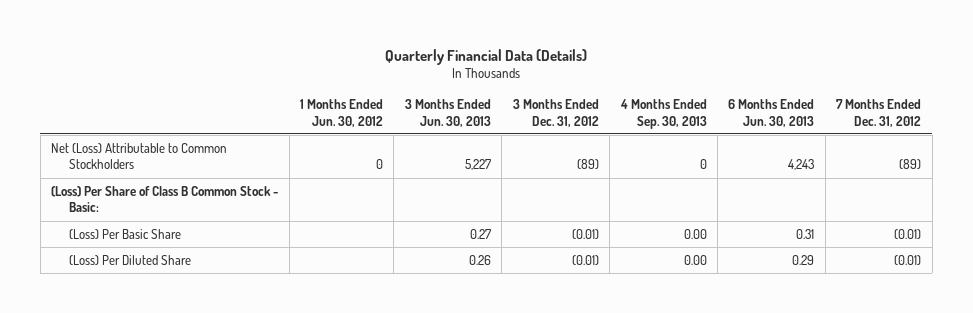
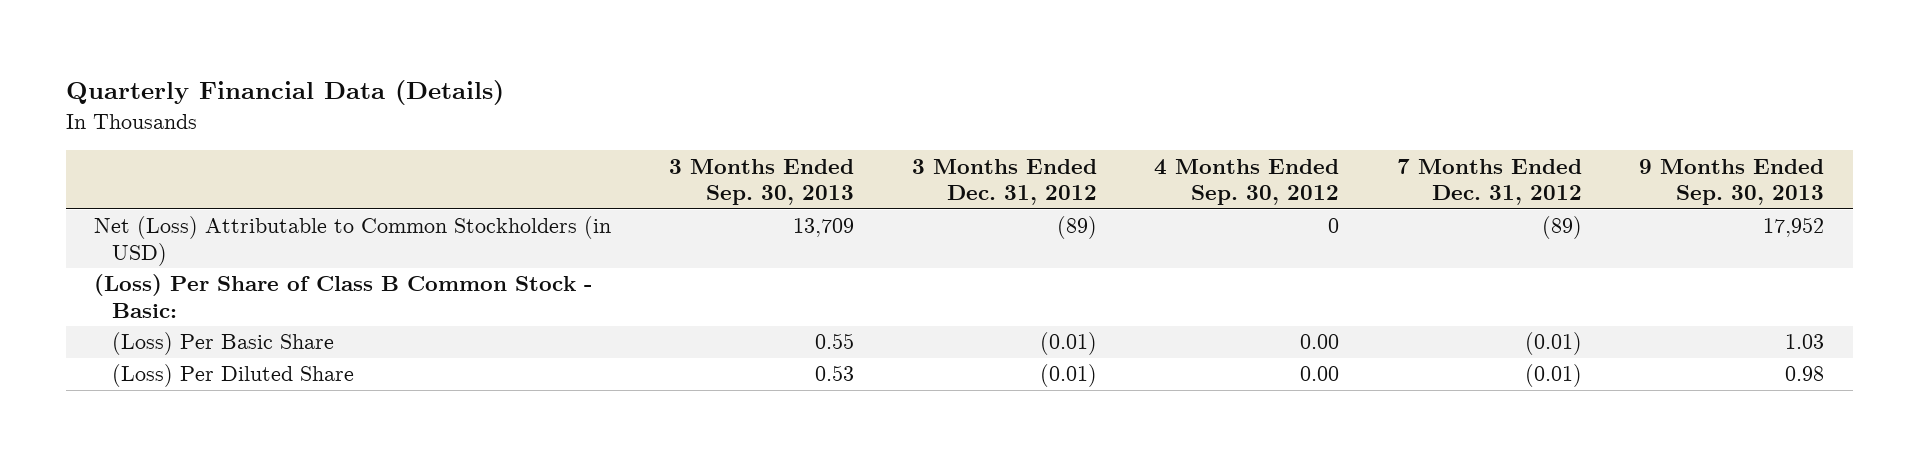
[300,99,384,127] 1 Months Ended Jun. 30, 2012 -> none
[404,99,491,127] 3 Months Ended Jun. 30, 2013 -> none
[619,99,707,129] 4 Months Ended Sep. 30, 2013 -> none
[728,99,815,127] 6 Months Ended Jun. 30, 2013 -> none
none -> [669,158,855,206] 3 Months Ended Sep. 30, 2013
none -> [1154,158,1340,206] 4 Months Ended Sep. 30, 2012
none -> [1639,158,1825,206] 9 Months Ended Sep. 30, 2013
[51,142,228,170] Net (Loss) Attributable to Common Stockholders -> [94,216,612,266] Net (Loss) Attributable to Common Stockholders (in USD)

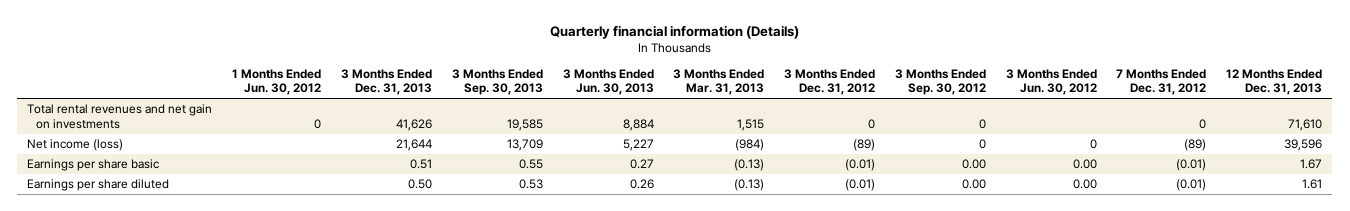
[65,80,504,106] Quarterly Financial Data (Details) -> [549,24,799,39] Quarterly financial information (Details)
[1154,158,1340,206] 4 Months Ended Sep. 30, 2012 -> none
[1639,158,1825,206] 9 Months Ended Sep. 30, 2013 -> none
none -> [232,68,322,96] 1 Months Ended Jun. 30, 2012
none -> [340,68,432,96] 3 Months Ended Dec. 31, 2013
none -> [562,68,654,96] 3 Months Ended Jun. 30, 2013
none -> [673,68,765,96] 3 Months Ended Mar. 31, 2013
none -> [894,68,986,96] 3 Months Ended Sep. 30, 2012
none -> [1005,68,1097,96] 3 Months Ended Jun. 30, 2012
none -> [1226,68,1323,96] 12 Months Ended Dec. 31, 2013
[94,274,593,318] (Loss) Per Share of Class B Common Stock - Basic: -> none
none -> [27,104,213,129] Total rental revenues and net gain on investments
[94,216,612,266] Net (Loss) Attributable to Common Stockholders (in USD) -> [27,139,124,152] Net income (loss)
[111,332,334,356] (Loss) Per Basic Share -> [27,159,160,172] Earnings per share basic
[111,364,354,388] (Loss) Per Diluted Share -> [27,179,170,192] Earnings per share diluted

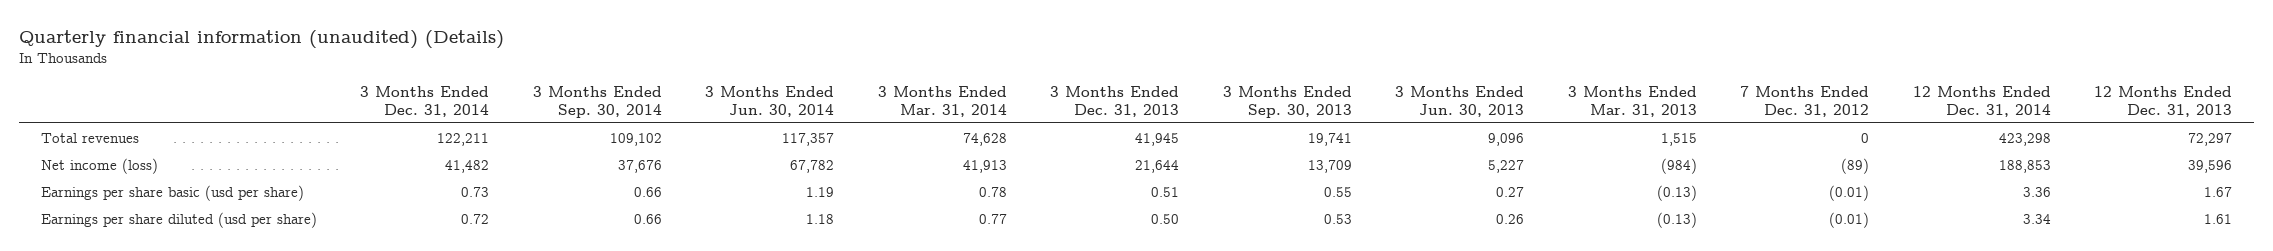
[549,24,799,39] Quarterly financial information (Details) -> [19,29,505,49] Quarterly financial information (unaudited) (Details)
[232,68,322,96] 1 Months Ended Jun. 30, 2012 -> none
[784,68,876,96] 3 Months Ended Dec. 31, 2012 -> none
[894,68,986,96] 3 Months Ended Sep. 30, 2012 -> none
[1005,68,1097,96] 3 Months Ended Jun. 30, 2012 -> none
none -> [360,85,490,117] 3 Months Ended Dec. 31, 2014
none -> [532,85,662,118] 3 Months Ended Sep. 30, 2014
none -> [705,85,835,117] 3 Months Ended Jun. 30, 2014
none -> [877,85,1007,117] 3 Months Ended Mar. 31, 2014
none -> [1912,85,2051,117] 12 Months Ended Dec. 31, 2014
[27,104,213,129] Total rental revenues and net gain on investments -> [40,132,139,143] Total revenues
[395,118,432,131] 41,626 -> [1135,132,1180,146] 41,945
[506,118,543,131] 19,585 -> [1307,132,1352,146] 19,741
[622,118,654,131] 8,884 -> [1488,132,1525,146] 9,096
[1288,118,1323,131] 71,610 -> [2188,132,2233,146] 72,297
[27,159,160,172] Earnings per share basic -> [40,184,304,201] Earnings per share basic (usd per share)
[27,179,170,192] Earnings per share diluted -> [40,211,317,228] Earnings per share diluted (usd per share)

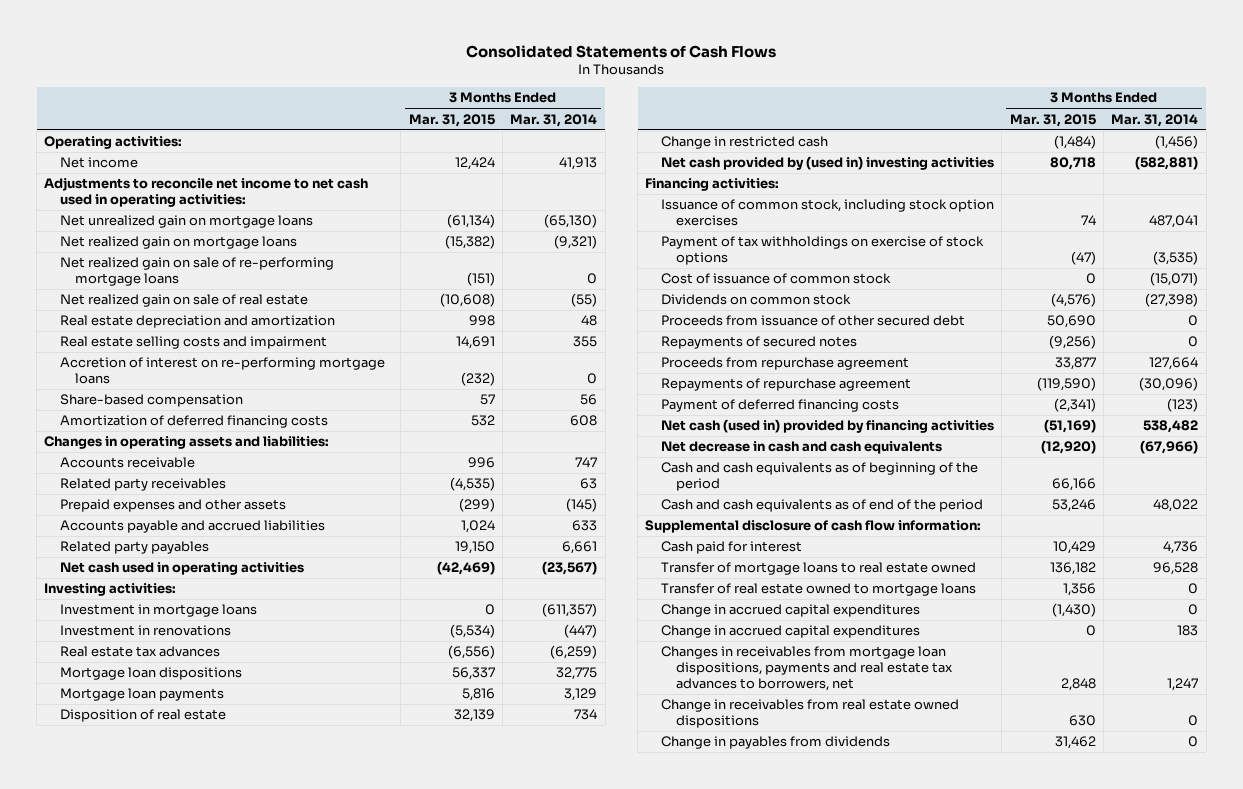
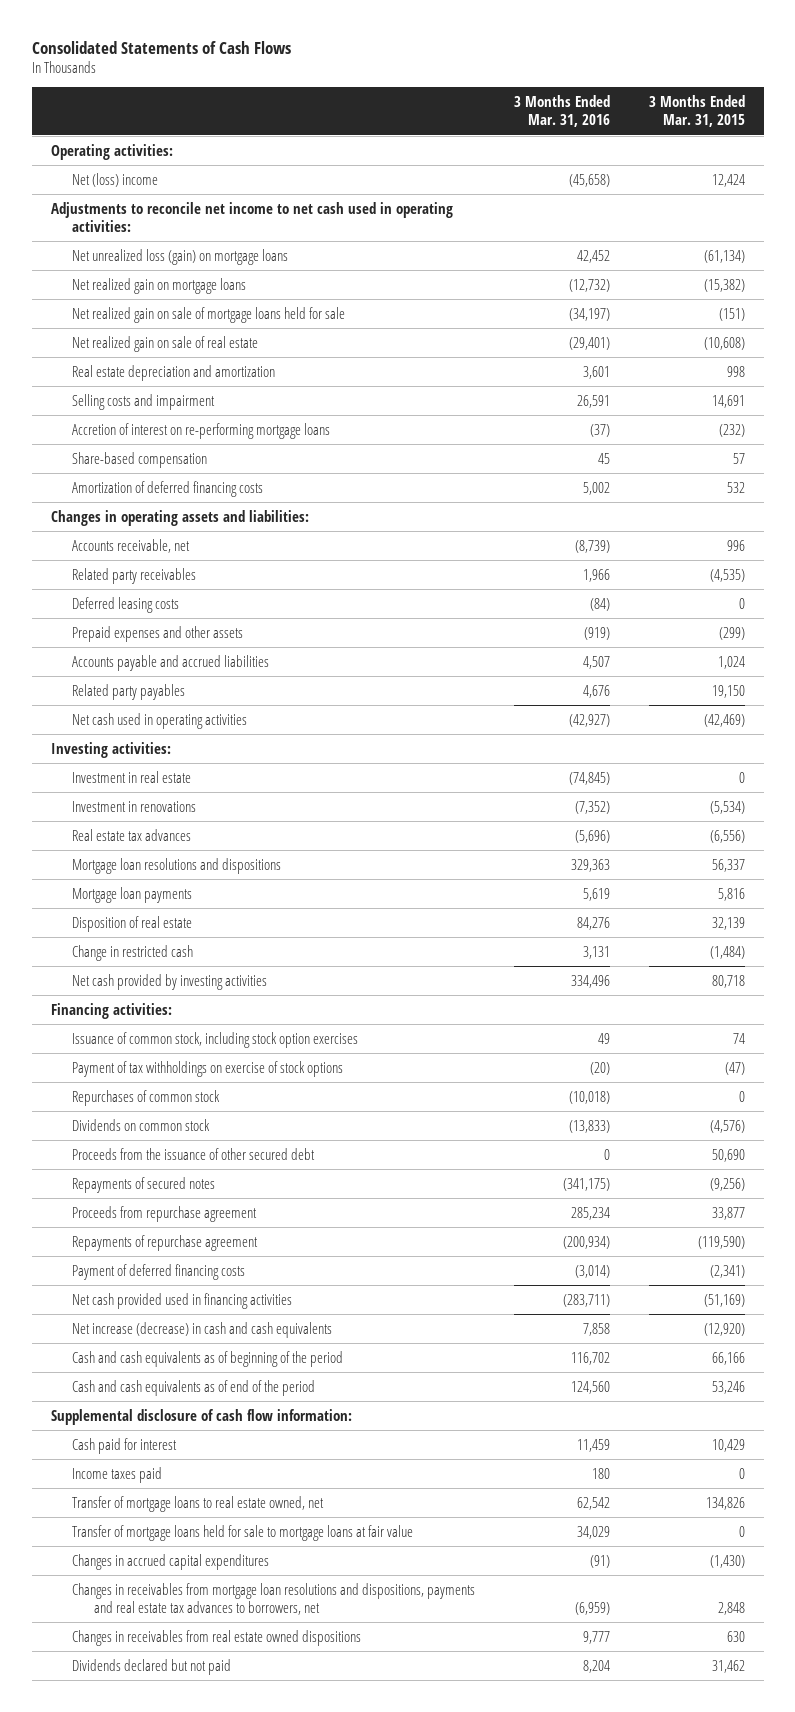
[510,113,598,127] Mar. 31, 2014 -> none
none -> [513,95,610,128] 3 Months Ended Mar. 31, 2016
[59,157,138,169] Net income -> [72,172,159,187] Net (loss) income
[59,215,313,229] Net unrealized gain on mortgage loans -> [72,248,289,265] Net unrealized loss (gain) on mortgage loans
[59,257,334,287] Net realized gain on sale of re-performing mortgage loans -> [72,306,346,323] Net realized gain on sale of mortgage loans held for sale
[59,336,327,350] Real estate selling costs and impairment -> [72,393,216,410] Selling costs and impairment
[59,457,195,469] Accounts receivable -> [72,538,191,553] Accounts receivable, net
none -> [72,596,180,613] Deferred leasing costs
[59,604,257,618] Investment in mortgage loans -> none
none -> [72,770,192,783] Investment in real estate
[59,667,242,681] Mortgage loan dispositions -> [72,857,282,874] Mortgage loan resolutions and dispositions
[660,156,994,171] Net cash provided by (used in) investing activities -> [72,973,268,990] Net cash provided by investing activities
[660,273,891,285] Cost of issuance of common stock -> [72,1089,221,1106] Repurchases of common stock
[660,315,965,327] Proceeds from issuance of other secured debt -> [72,1147,316,1160] Proceeds from the issuance of other secured debt
[660,419,994,434] Net cash (used in) provided by financing activities -> [72,1292,293,1309] Net cash provided used in financing activities
[660,441,942,455] Net decrease in cash and cash equivalents -> [72,1321,333,1338] Net increase (decrease) in cash and cash equivalents
[660,583,976,597] Transfer of real estate owned to mortgage loans -> none
[660,625,920,639] Change in accrued capital expenditures -> none
none -> [72,1466,163,1483] Income taxes paid
[660,562,976,576] Transfer of mortgage loans to real estate owned -> [72,1495,325,1512] Transfer of mortgage loans to real estate owned, net
[1049,562,1096,576] 136,182 -> [705,1496,745,1510] 134,826
none -> [72,1524,414,1541] Transfer of mortgage loans held for sale to mortgage loans at fair value
[660,604,920,618] Change in accrued capital expenditures -> [72,1553,270,1570] Changes in accrued capital expenditures
[660,646,954,692] Changes in receivables from mortgage loan dispositions, payments and real estate tax advances to borrowers, net -> [72,1582,476,1615] Changes in receivables from mortgage loan resolutions and dispositions, payments and real estate tax advances to borrowers, net
[660,699,959,729] Change in receivables from real estate owned dispositions -> [72,1629,362,1646] Changes in receivables from real estate owned dispositions
[660,736,890,750] Change in payables from dividends -> [72,1658,232,1675] Dividends declared but not paid

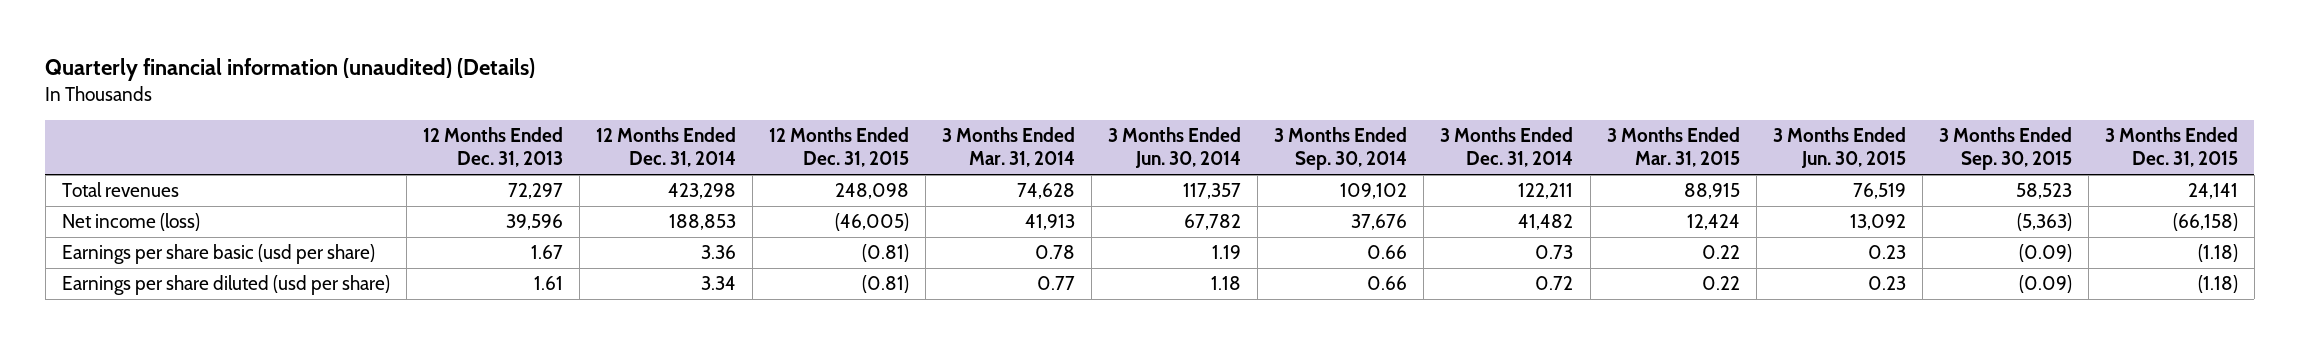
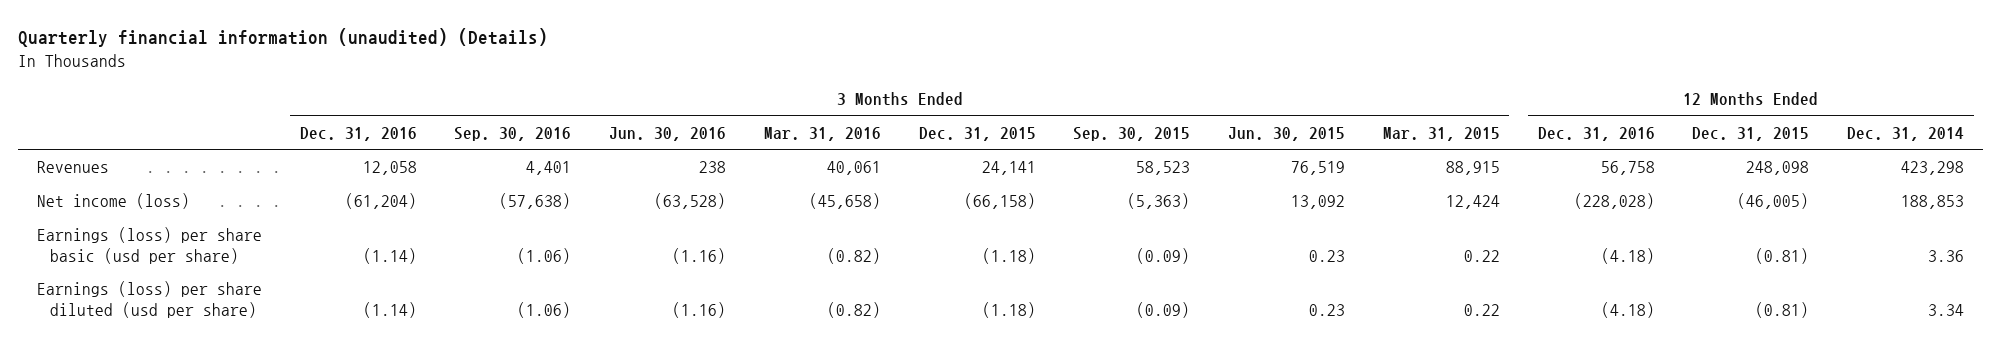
[422,127,563,168] 12 Months Ended Dec. 31, 2013 -> none
[942,127,1076,168] 3 Months Ended Mar. 31, 2014 -> none
[1108,127,1242,169] 3 Months Ended Jun. 30, 2014 -> none
[1274,127,1408,171] 3 Months Ended Sep. 30, 2014 -> none
[1440,127,1574,168] 3 Months Ended Dec. 31, 2014 -> none
none -> [299,126,417,141] Dec. 31, 2016
none -> [454,126,572,141] Sep. 30, 2016
none -> [609,126,727,141] Jun. 30, 2016
none -> [763,126,881,141] Mar. 31, 2016
none -> [1537,126,1655,141] Dec. 31, 2016
[61,182,179,198] Total revenues -> [36,161,109,174] Revenues
[61,244,375,265] Earnings per share basic (usd per share) -> [36,227,262,264] Earnings (loss) per share basic (usd per share)
[61,275,390,296] Earnings per share diluted (usd per share) -> [36,281,262,318] Earnings (loss) per share diluted (usd per share)

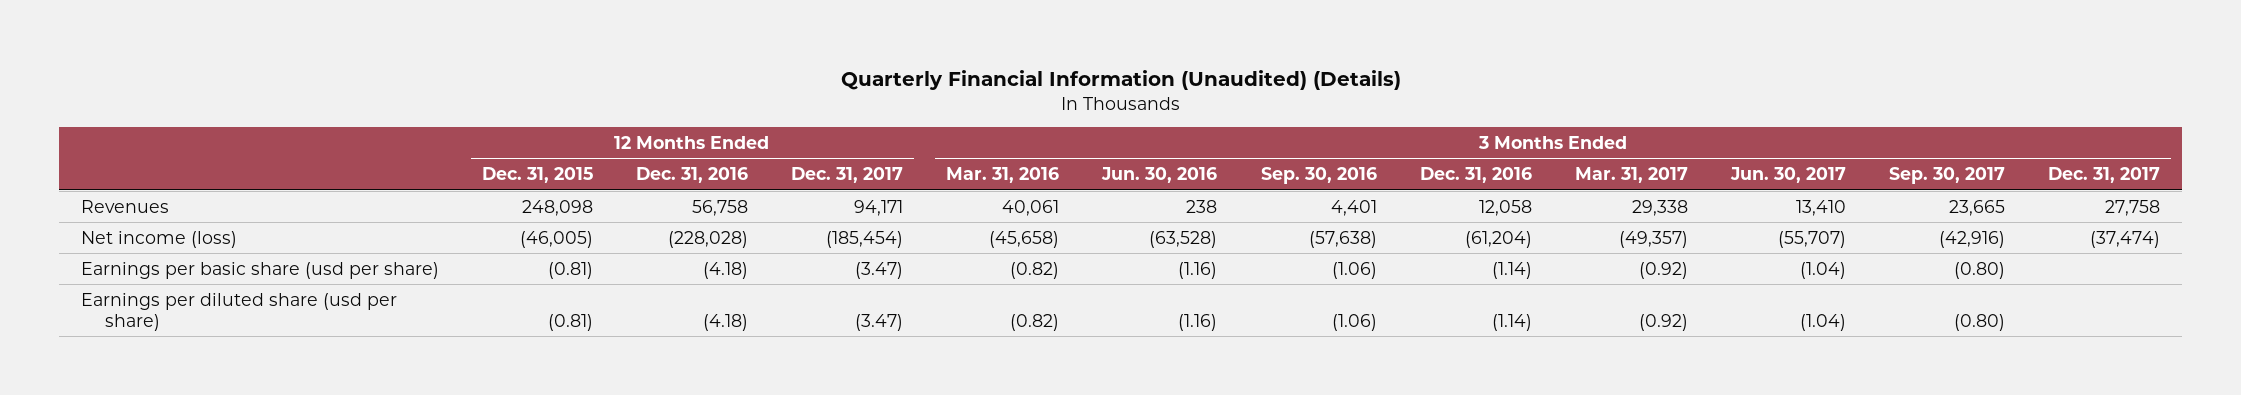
[17,28,548,48] Quarterly financial information (unaudited) (Details) -> [840,70,1401,91] Quarterly Financial Information (Unaudited) (Details)
[918,126,1036,141] Dec. 31, 2015 -> none
[1073,126,1191,141] Sep. 30, 2015 -> none
[1228,126,1346,141] Jun. 30, 2015 -> none
[1382,126,1500,141] Mar. 31, 2015 -> none
[1847,126,1965,141] Dec. 31, 2014 -> none
none -> [791,167,904,184] Dec. 31, 2017
none -> [1574,167,1688,184] Mar. 31, 2017
none -> [1730,167,1847,184] Jun. 30, 2017
none -> [1889,167,2006,185] Sep. 30, 2017
none -> [2048,167,2161,184] Dec. 31, 2017
[36,227,262,264] Earnings (loss) per share basic (usd per share) -> [80,261,439,279] Earnings per basic share (usd per share)
[36,281,262,318] Earnings (loss) per share diluted (usd per share) -> [80,292,397,331] Earnings per diluted share (usd per share)

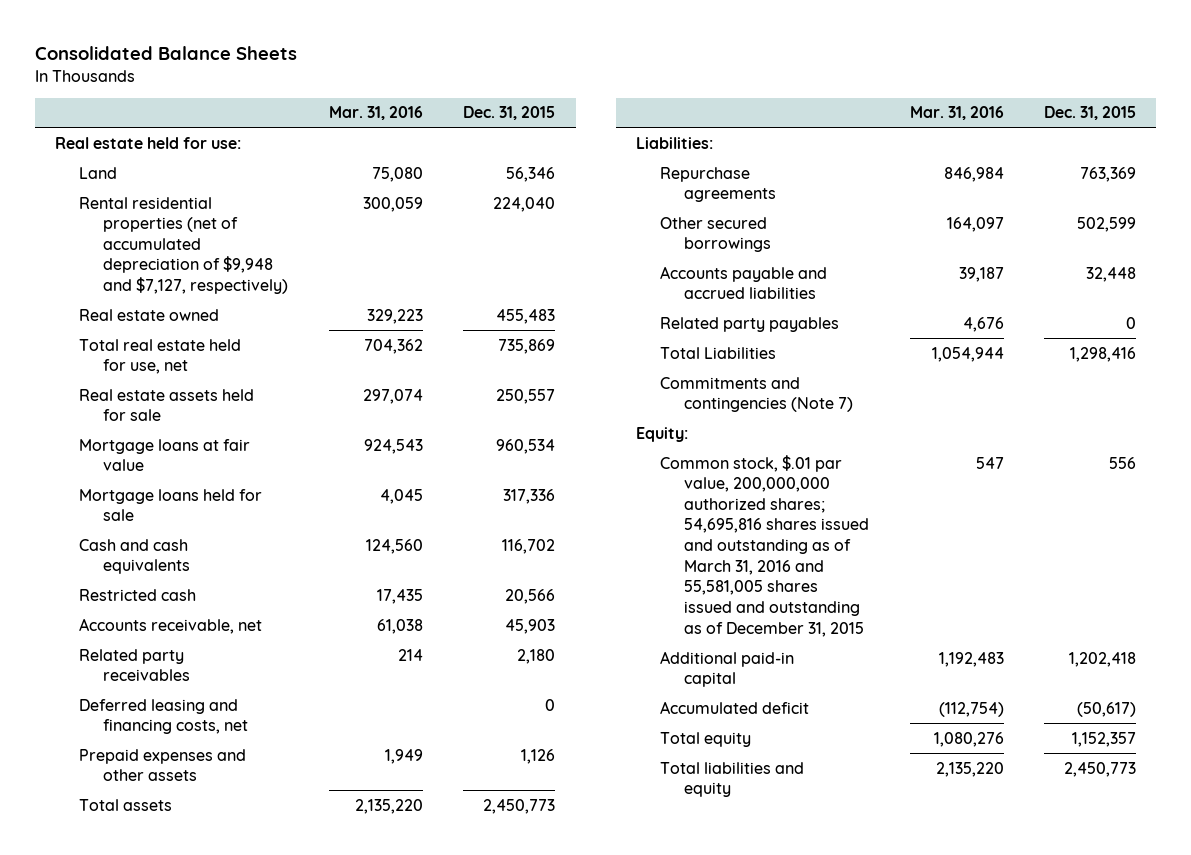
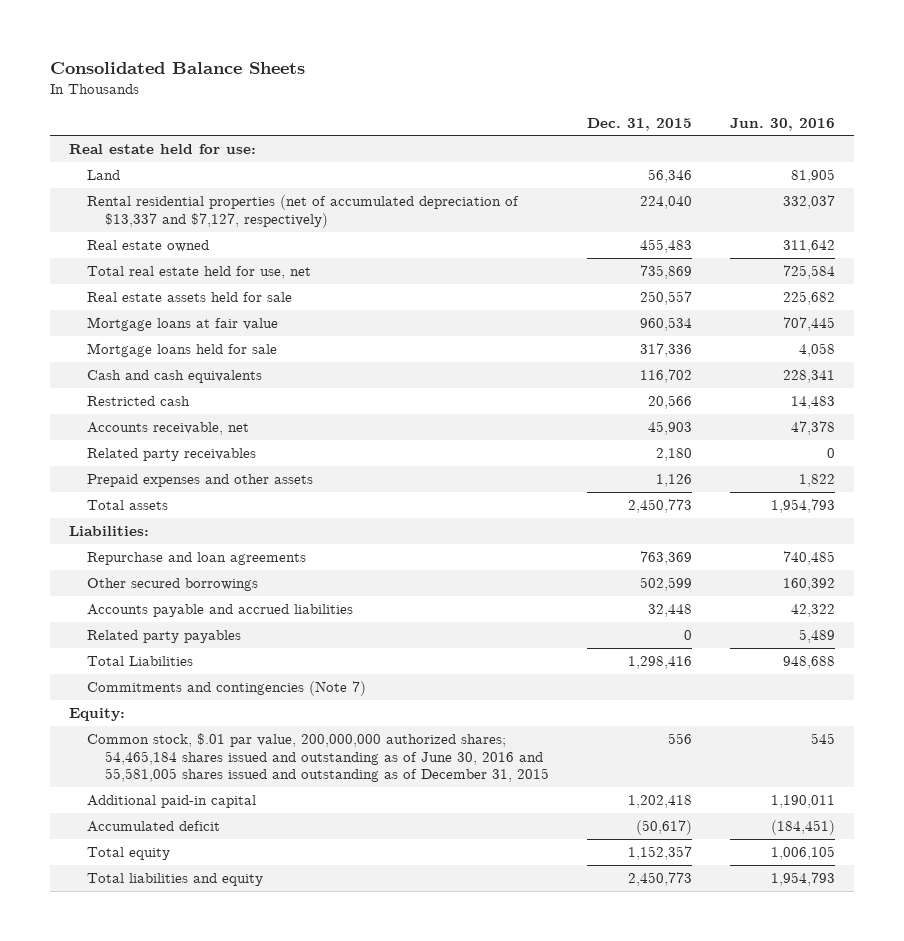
[328,106,423,121] Mar. 31, 2016 -> none
none -> [729,117,835,131] Jun. 30, 2016
[79,196,289,295] Rental residential properties (net of accumulated depreciation of $9,948 and $7,127, respectively) -> [87,195,520,228] Rental residential properties (net of accumulated depreciation of $13,337 and $7,127, respectively)
[79,698,249,735] Deferred leasing and financing costs, net -> none
[660,166,777,203] Repurchase agreements -> [87,552,307,566] Repurchase and loan agreements
[660,454,870,637] Common stock, $.01 par value, 200,000,000 authorized shares; 54,695,816 shares issued and outstanding as of March 31, 2016 and 55,581,005 shares issued and outstanding as of December 31, 2015 -> [87,733,549,783] Common stock, $.01 par value, 200,000,000 authorized shares; 54,465,184 shares issued and outstanding as of June 30, 2016 and 55,581,005 shares issued and outstanding as of December 31, 2015

